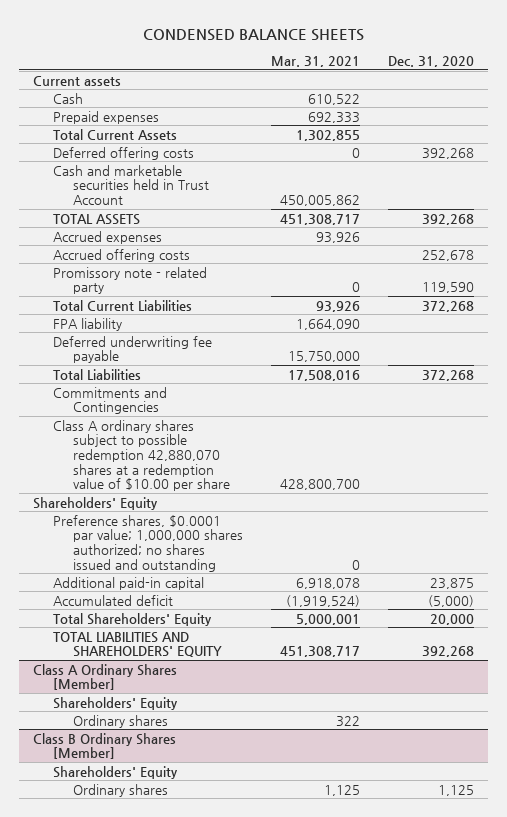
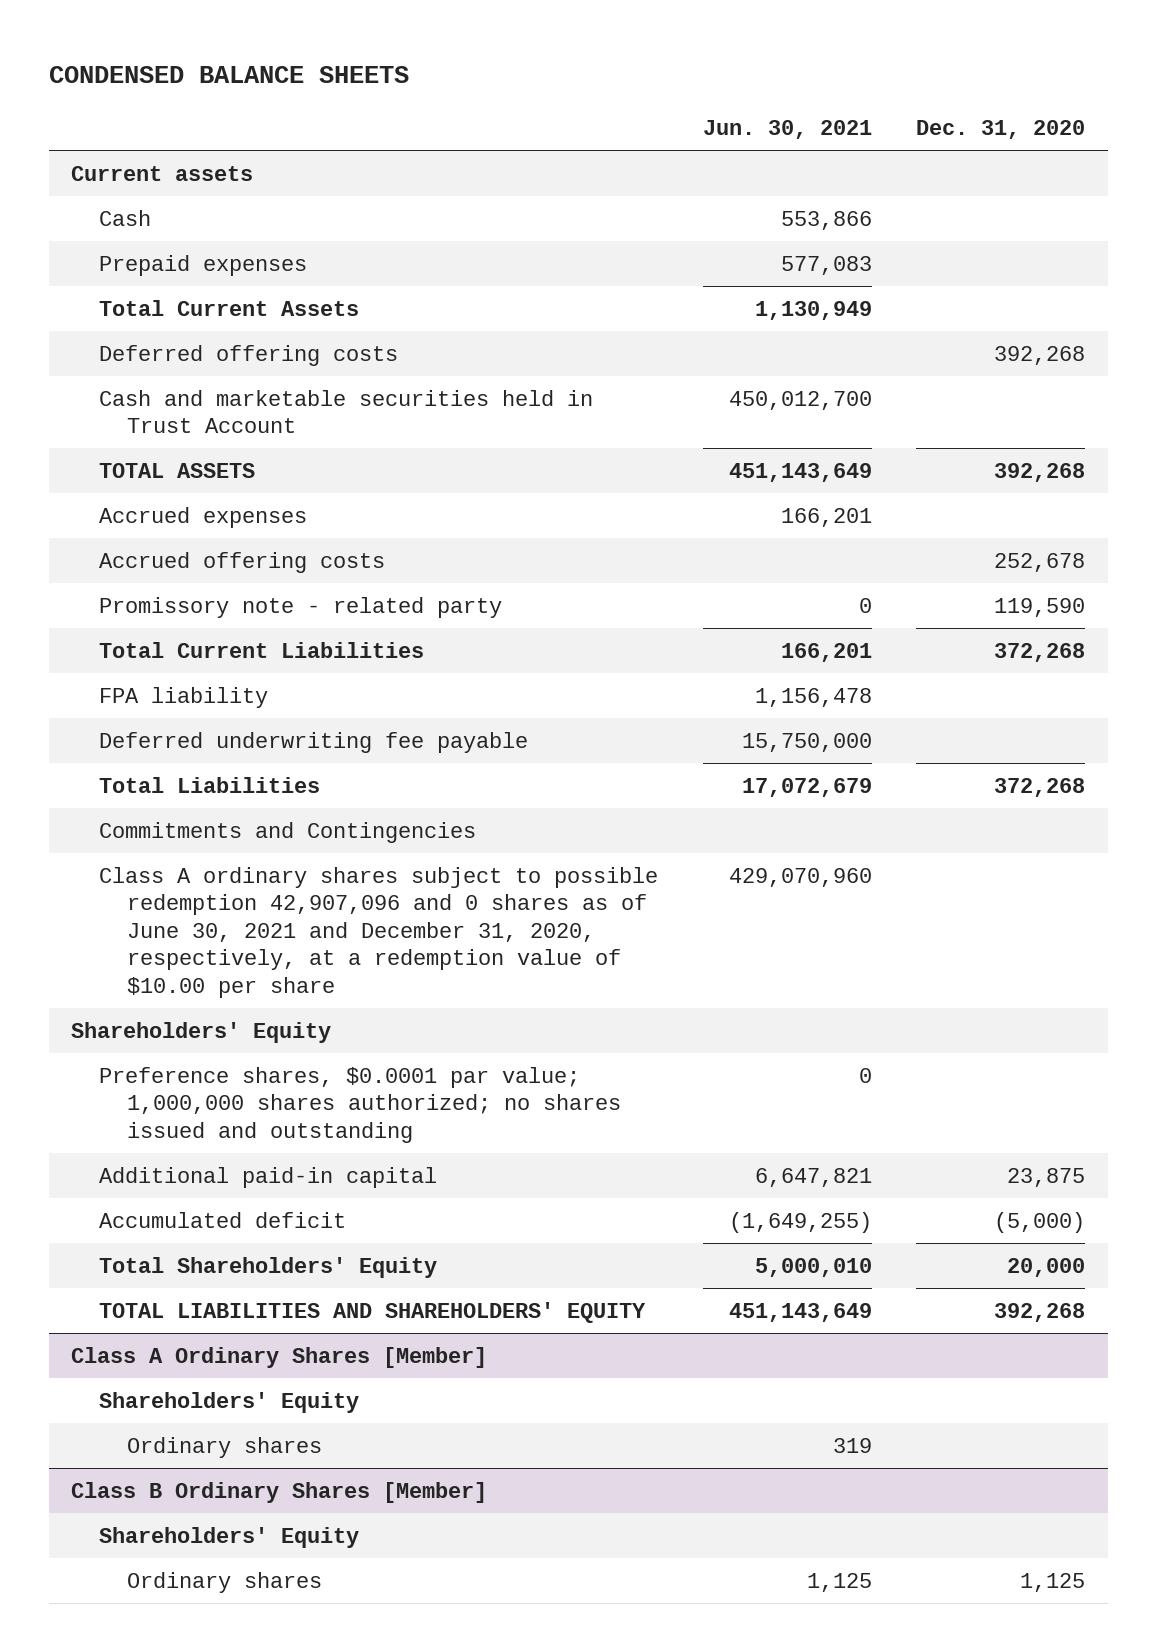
[270,55,360,67] Mar. 31, 2021 -> none
none -> [702,120,872,140] Jun. 30, 2021
[53,419,230,492] Class A ordinary shares subject to possible redemption 42,880,070 shares at a redemption value of $10.00 per share -> [99,866,659,999] Class A ordinary shares subject to possible redemption 42,907,096 and 0 shares as of June 30, 2021 and December 31, 2020, respectively, at a redemption value of $10.00 per share

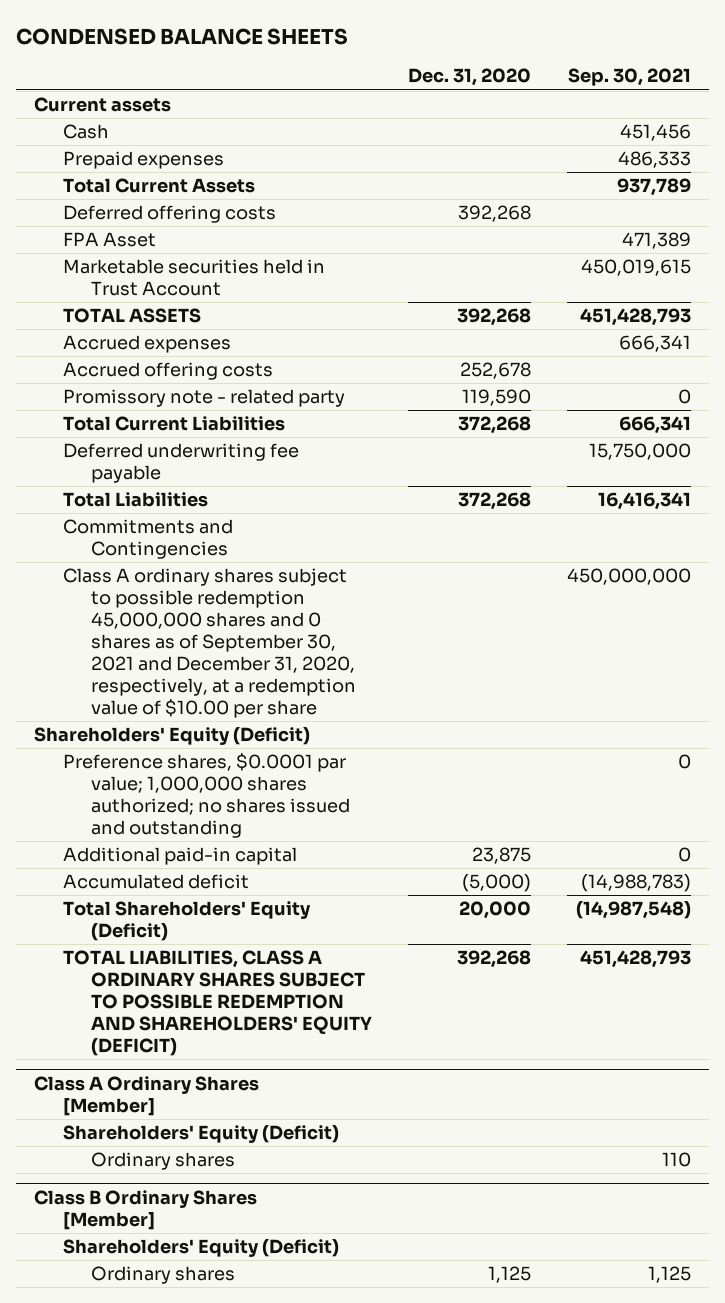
[702,120,872,140] Jun. 30, 2021 -> none
none -> [567,68,691,87] Sep. 30, 2021
none -> [62,232,156,248] FPA Asset
[99,389,594,434] Cash and marketable securities held in Trust Account -> [62,259,325,297] Marketable securities held in Trust Account
[99,686,269,708] FPA liability -> none
[99,866,659,999] Class A ordinary shares subject to possible redemption 42,907,096 and 0 shares as of June 30, 2021 and December 31, 2020, respectively, at a redemption value of $10.00 per share -> [62,568,356,719] Class A ordinary shares subject to possible redemption 45,000,000 shares and 0 shares as of September 30, 2021 and December 31, 2020, respectively, at a redemption value of $10.00 per share
[71,1021,332,1043] Shareholders' Equity -> [34,727,311,746] Shareholders' Equity (Deficit)
[99,1256,438,1278] Total Shareholders' Equity -> [62,901,311,942] Total Shareholders' Equity (Deficit)
[99,1301,647,1323] TOTAL LIABILITIES AND SHAREHOLDERS' EQUITY -> [62,950,372,1057] TOTAL LIABILITIES, CLASS A ORDINARY SHARES SUBJECT TO POSSIBLE REDEMPTION AND SHAREHOLDERS' EQUITY (DEFICIT)
[99,1391,360,1413] Shareholders' Equity -> [62,1125,339,1144] Shareholders' Equity (Deficit)
[99,1526,360,1548] Shareholders' Equity -> [62,1239,339,1258] Shareholders' Equity (Deficit)

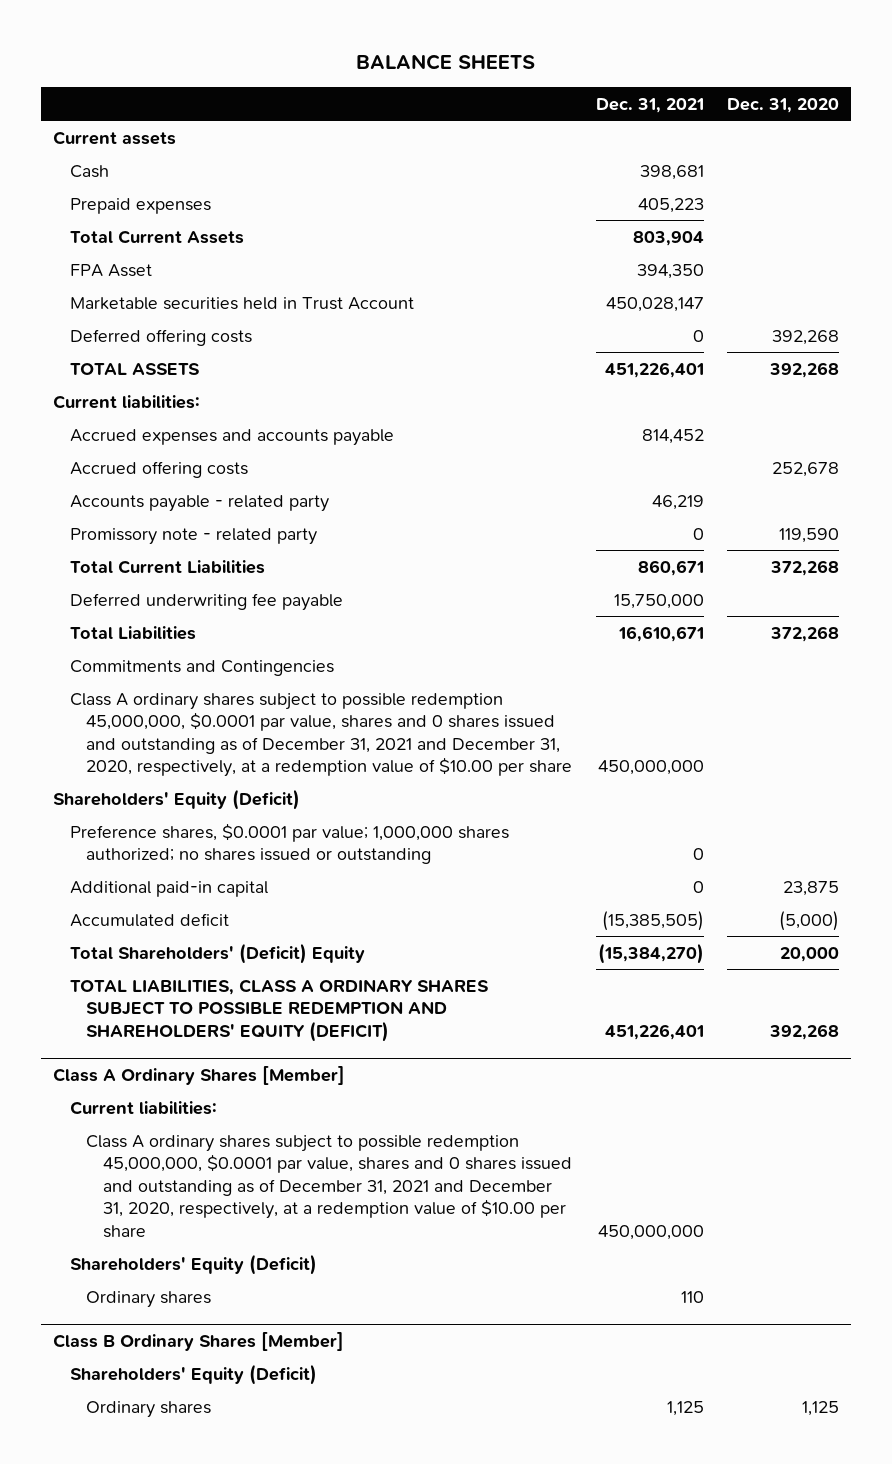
[16,28,349,46] CONDENSED BALANCE SHEETS -> [356,54,536,71] BALANCE SHEETS
[567,68,691,87] Sep. 30, 2021 -> none
none -> [595,97,704,113] Dec. 31, 2021
[62,205,276,224] Deferred offering costs -> [69,328,252,346] Deferred offering costs
[62,335,231,354] Accrued expenses -> none
none -> [53,394,201,409] Current liabilities:
none -> [69,428,394,446] Accrued expenses and accounts payable
none -> [69,494,329,512] Accounts payable - related party
[62,568,356,719] Class A ordinary shares subject to possible redemption 45,000,000 shares and 0 shares as of September 30, 2021 and December 31, 2020, respectively, at a redemption value of $10.00 per share -> [69,692,573,778] Class A ordinary shares subject to possible redemption 45,000,000, $0.0001 par value, shares and 0 shares issued and outstanding as of December 31, 2021 and December 31, 2020, respectively, at a redemption value of $10.00 per share
[62,753,350,839] Preference shares, $0.0001 par value; 1,000,000 shares authorized; no shares issued and outstanding -> [69,822,509,865] Preference shares, $0.0001 par value; 1,000,000 shares authorized; no shares issued or outstanding
[62,901,311,942] Total Shareholders' Equity (Deficit) -> [69,942,365,964] Total Shareholders' (Deficit) Equity
none -> [69,1100,217,1115] Current liabilities:
none -> [86,1134,572,1238] Class A ordinary shares subject to possible redemption 45,000,000, $0.0001 par value, shares and 0 shares issued and outstanding as of December 31, 2021 and December 31, 2020, respectively, at a redemption value of $10.00 per share

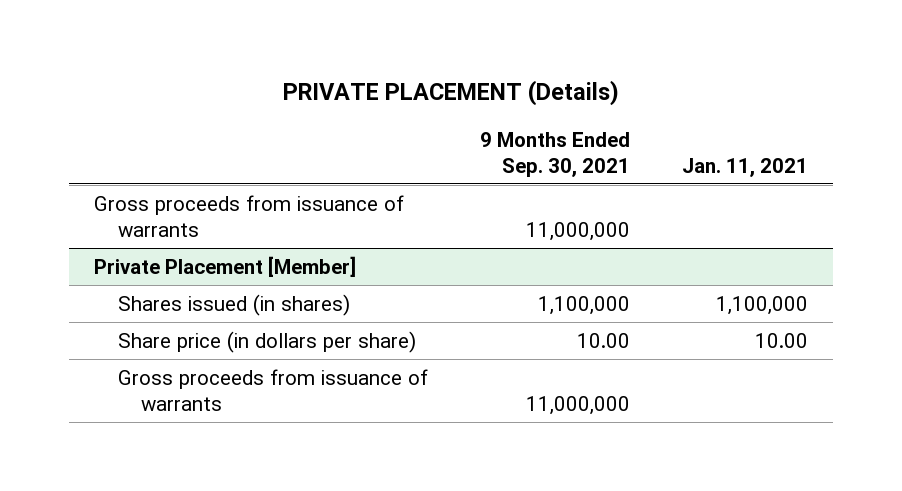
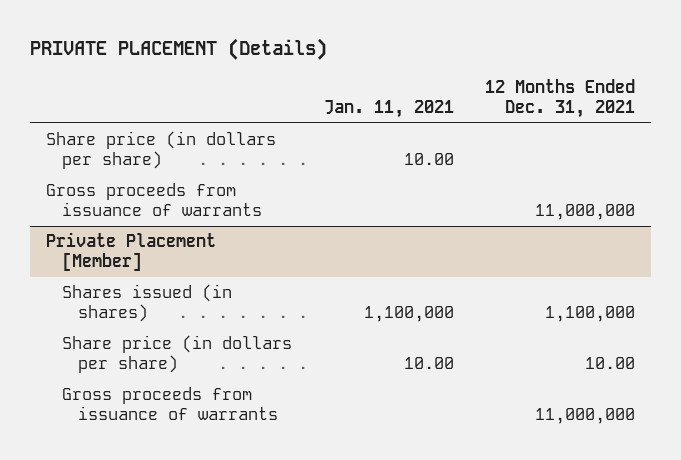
[479,131,630,177] 9 Months Ended Sep. 30, 2021 -> none
none -> [485,78,636,119] 12 Months Ended Dec. 31, 2021
none -> [45,131,276,170] Share price (in dollars per share)

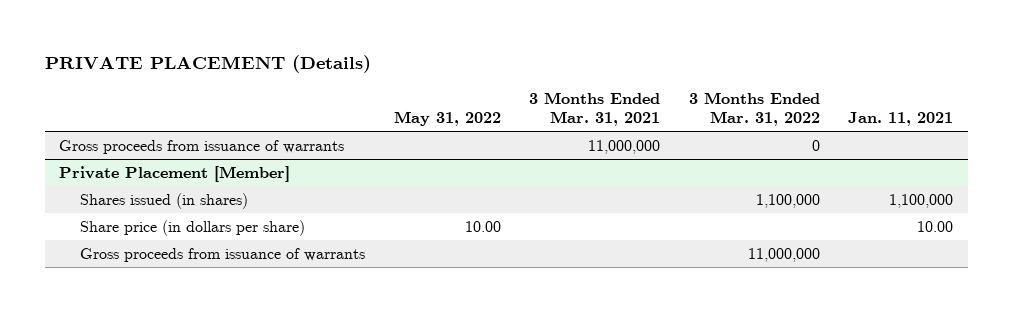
[485,78,636,119] 12 Months Ended Dec. 31, 2021 -> none
none -> [393,110,501,126] May 31, 2022
none -> [529,91,661,126] 3 Months Ended Mar. 31, 2021
none -> [688,91,820,126] 3 Months Ended Mar. 31, 2022
[45,131,276,170] Share price (in dollars per share) -> none

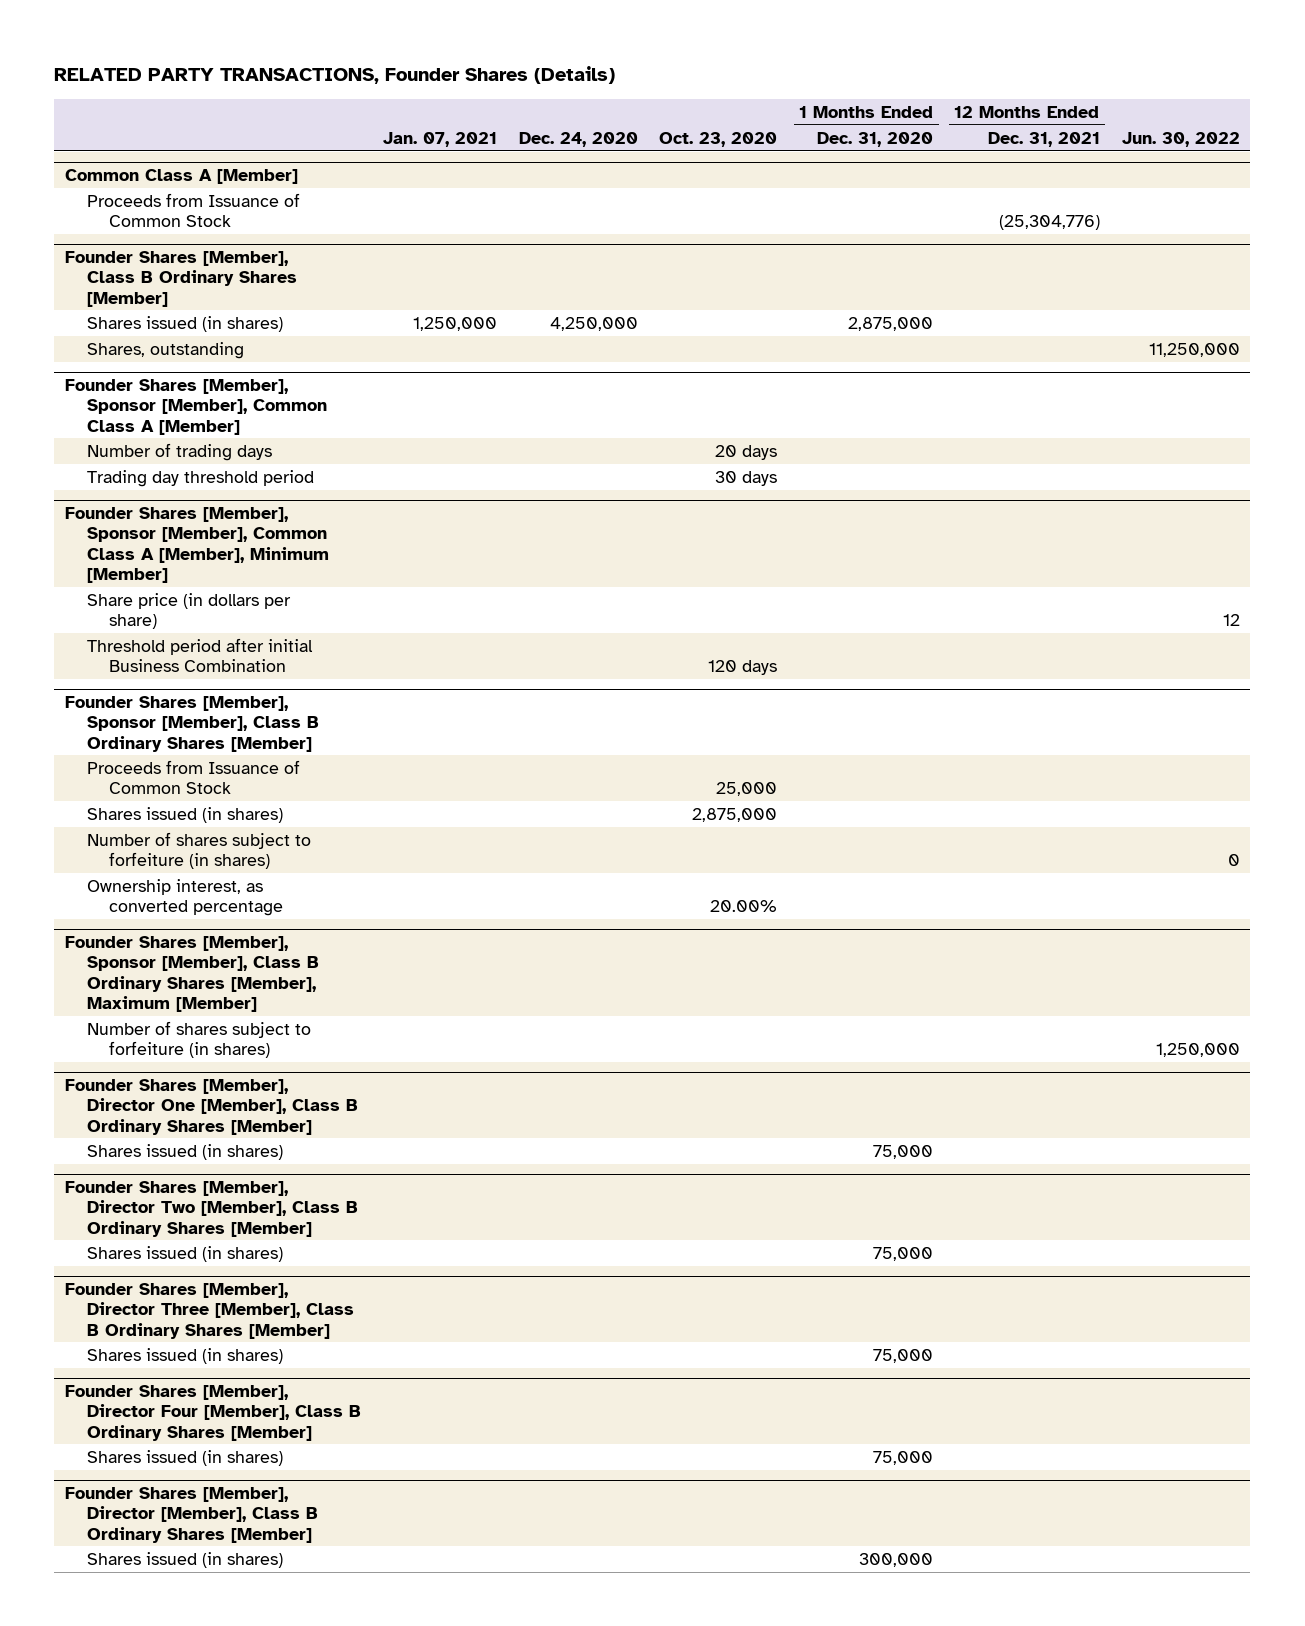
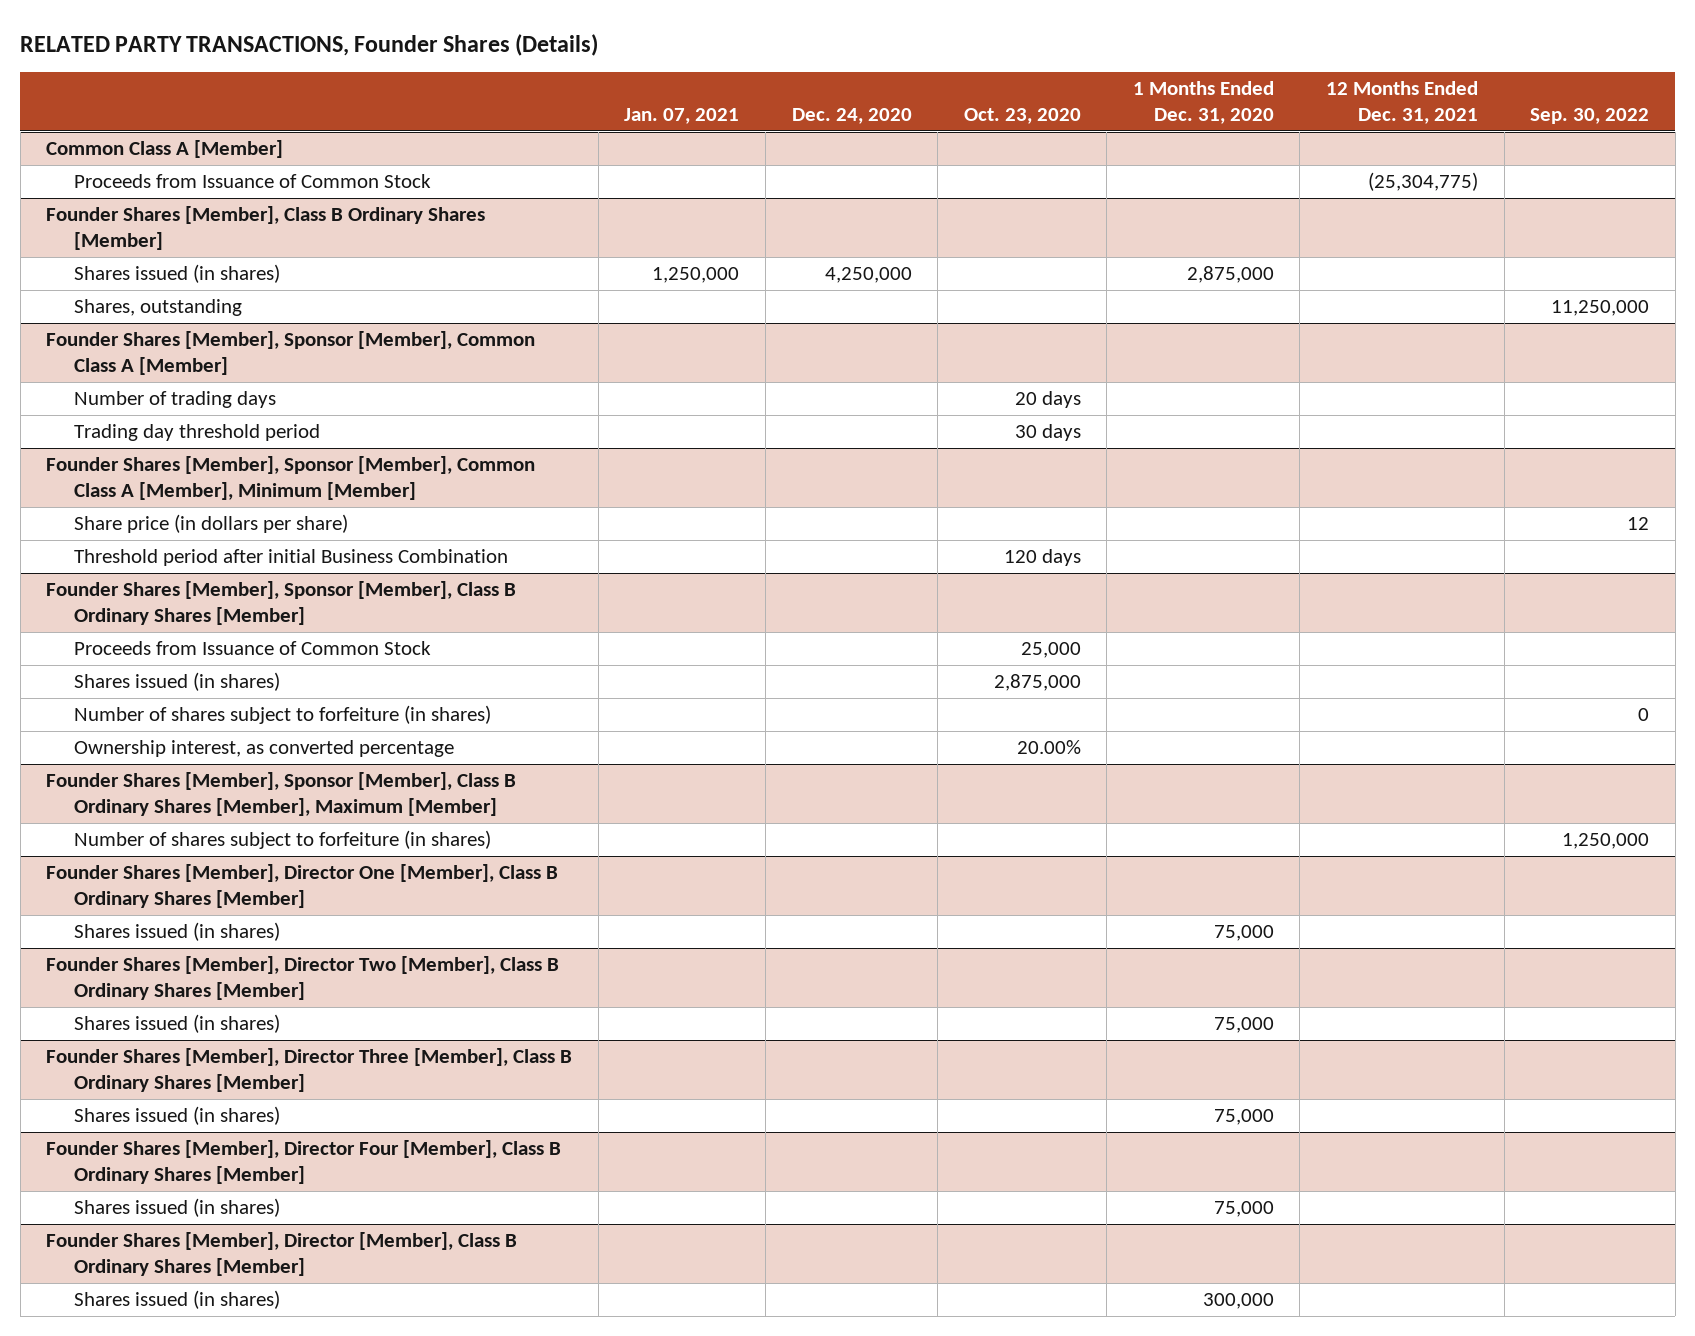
[1121,131,1240,147] Jun. 30, 2022 -> none
none -> [1530,108,1650,125] Sep. 30, 2022
[998,215,1100,231] (25,304,776) -> [1367,171,1478,191] (25,304,775)

